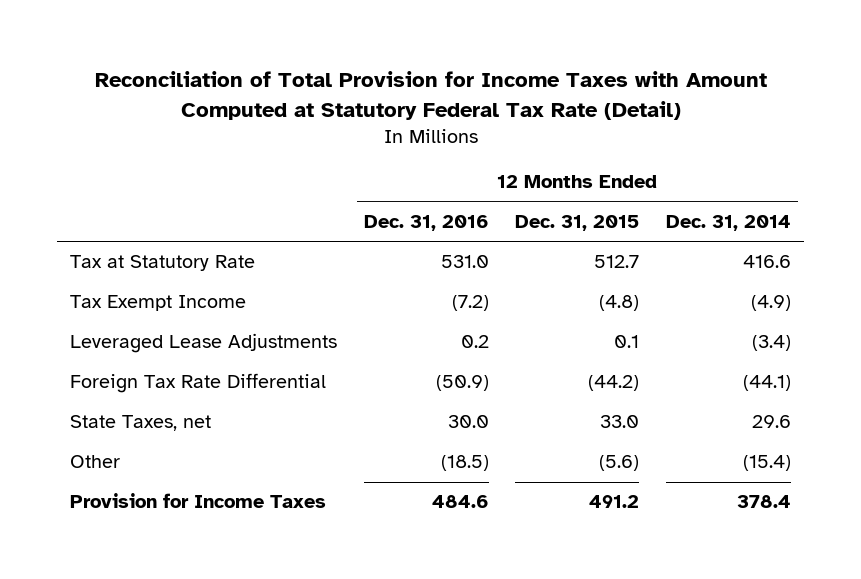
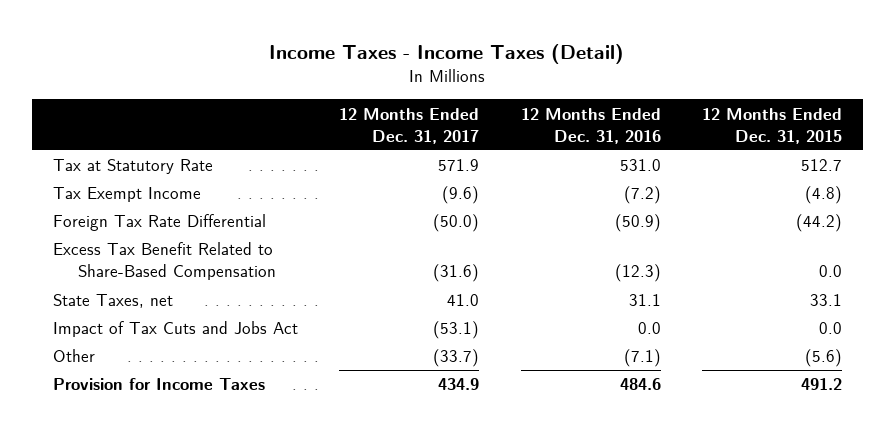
[94,70,767,120] Reconciliation of Total Provision for Income Taxes with Amount Computed at Statutory Federal Tax Rate (Detail) -> [269,43,625,64] Income Taxes - Income Taxes (Detail)
[666,214,792,231] Dec. 31, 2014 -> none
none -> [339,107,480,144] 12 Months Ended Dec. 31, 2017
[70,333,338,354] Leveraged Lease Adjustments -> none
none -> [52,242,276,281] Excess Tax Benefit Related to Share-Based Compensation
[447,415,489,429] 30.0 -> [628,294,661,307] 31.1
[600,415,640,429] 33.0 -> [810,294,843,307] 33.1
none -> [52,321,298,338] Impact of Tax Cuts and Jobs Act
[440,455,489,472] (18.5) -> [623,349,661,368] (7.1)

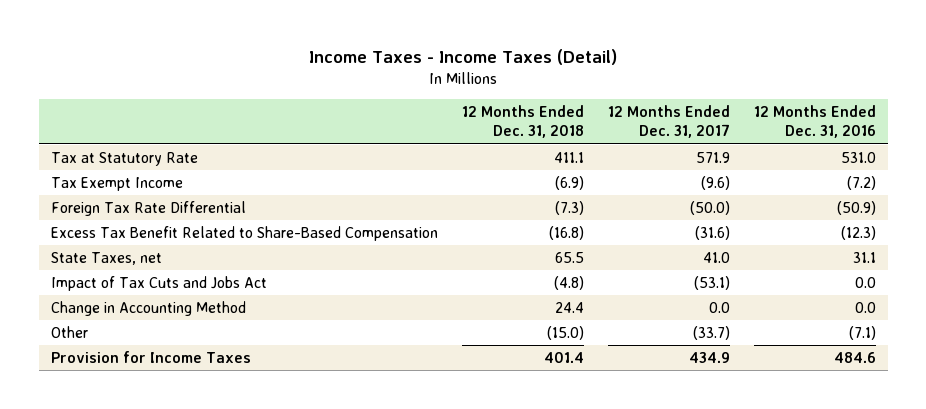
[702,107,843,144] 12 Months Ended Dec. 31, 2015 -> none
none -> [461,105,584,139] 12 Months Ended Dec. 31, 2018
none -> [50,300,246,316] Change in Accounting Method

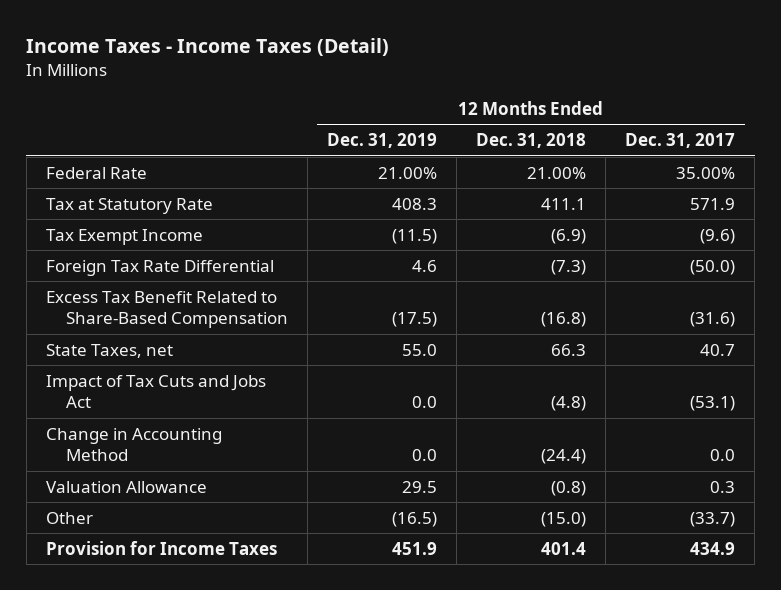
[753,105,876,139] 12 Months Ended Dec. 31, 2016 -> none
none -> [326,133,437,149] Dec. 31, 2019
none -> [45,166,147,179] Federal Rate
[554,251,584,263] 65.5 -> [550,343,586,356] 66.3
[702,251,730,263] 41.0 -> [700,343,736,356] 40.7
[554,301,584,313] 24.4 -> [540,448,586,464] (24.4)
none -> [45,480,207,493] Valuation Allowance

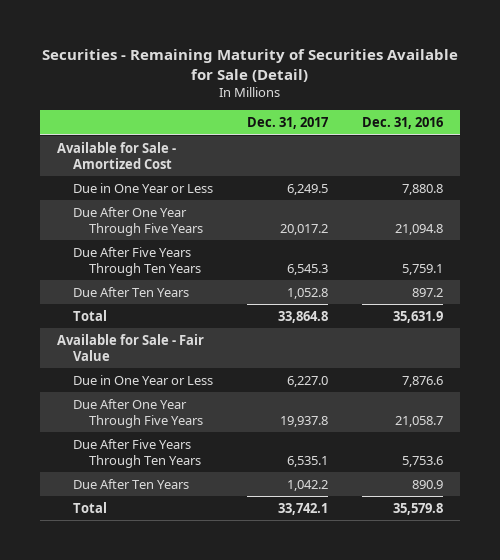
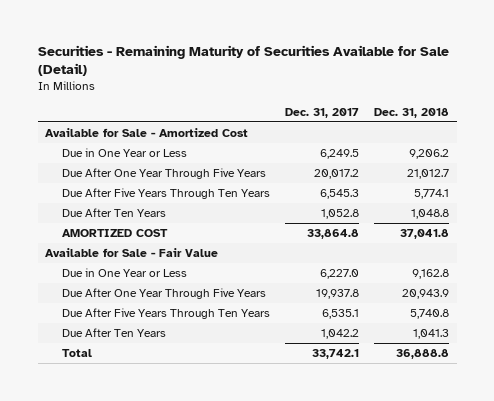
[362,117,444,130] Dec. 31, 2016 -> none
none -> [374,107,450,118] Dec. 31, 2018
[72,309,107,321] Total -> [62,228,169,237] AMORTIZED COST

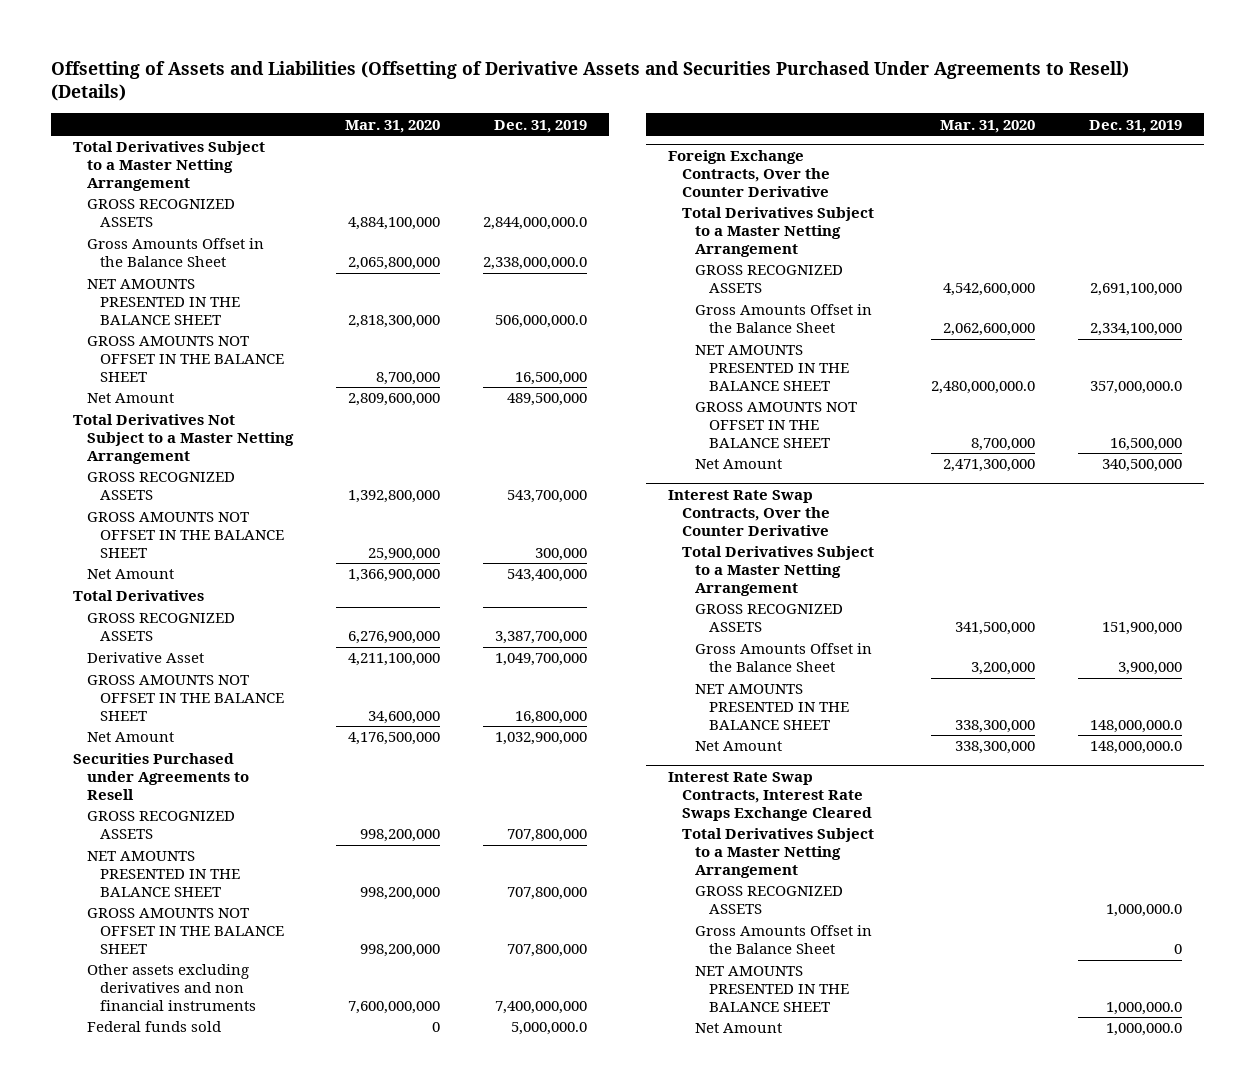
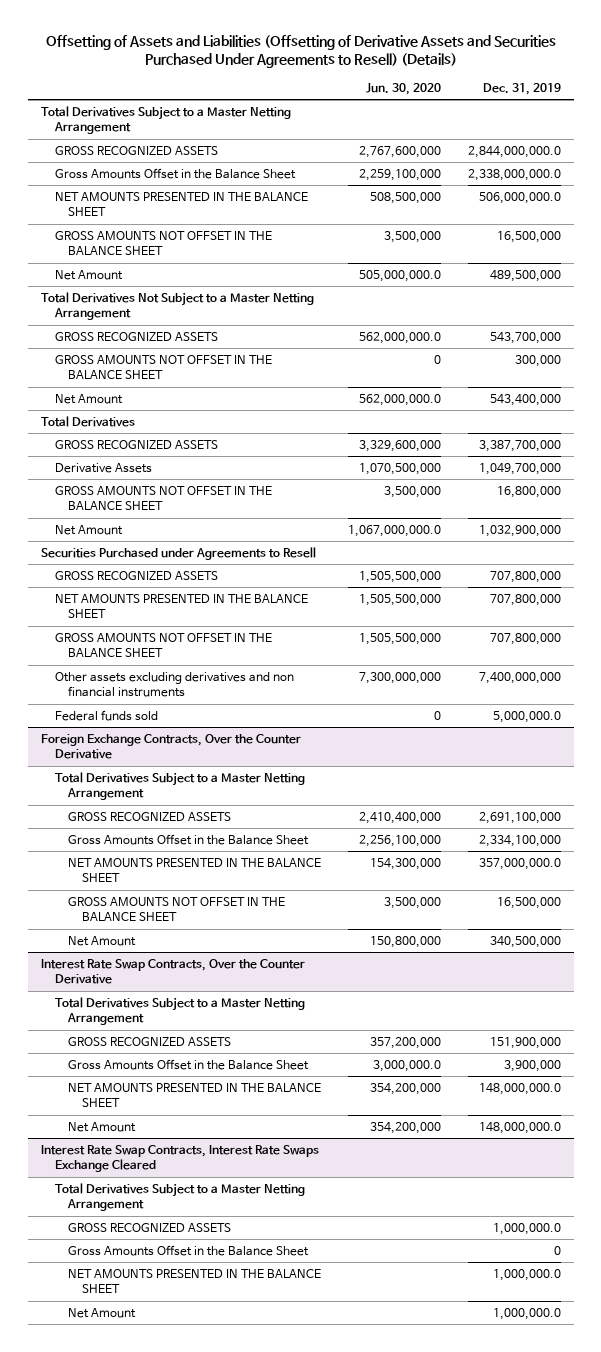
[344,119,440,133] Mar. 31, 2020 -> none
none -> [365,82,441,95] Jun. 30, 2020
[86,652,204,664] Derivative Asset -> [54,462,152,473] Derivative Assets

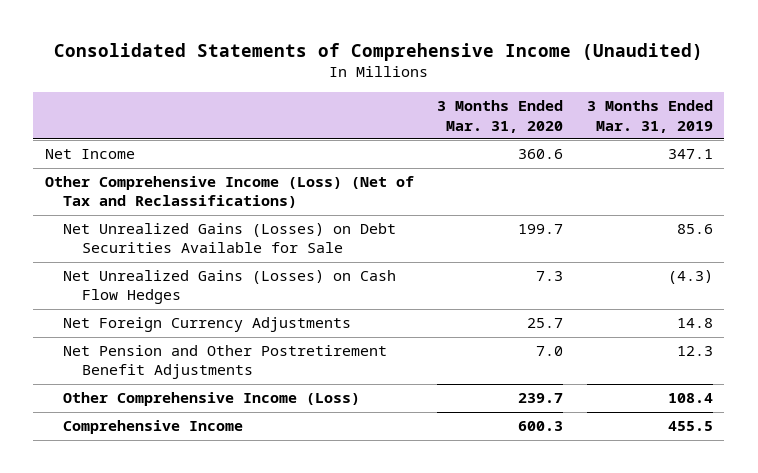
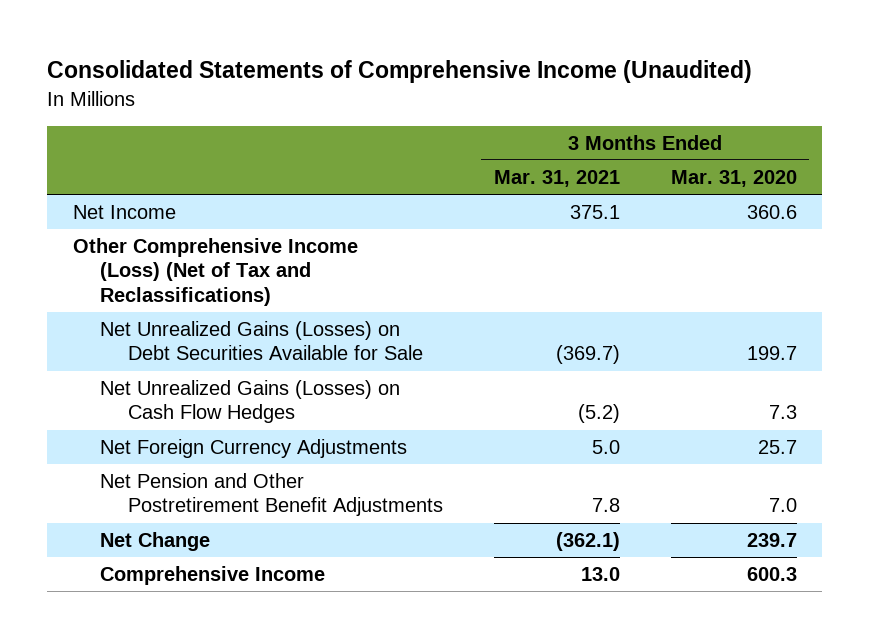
[586,100,713,133] 3 Months Ended Mar. 31, 2019 -> none
none -> [493,169,620,187] Mar. 31, 2021
[63,392,361,407] Other Comprehensive Income (Loss) -> [100,532,211,552] Net Change

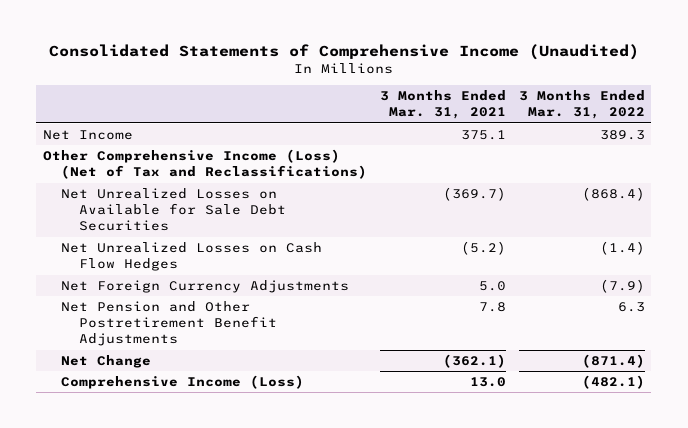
[670,169,797,187] Mar. 31, 2020 -> none
none -> [518,90,645,120] 3 Months Ended Mar. 31, 2022
[100,321,424,361] Net Unrealized Gains (Losses) on Debt Securities Available for Sale -> [60,188,287,232] Net Unrealized Losses on Available for Sale Debt Securities
[100,380,401,424] Net Unrealized Gains (Losses) on Cash Flow Hedges -> [60,242,322,272] Net Unrealized Losses on Cash Flow Hedges
[100,566,326,586] Comprehensive Income -> [60,375,304,390] Comprehensive Income (Loss)

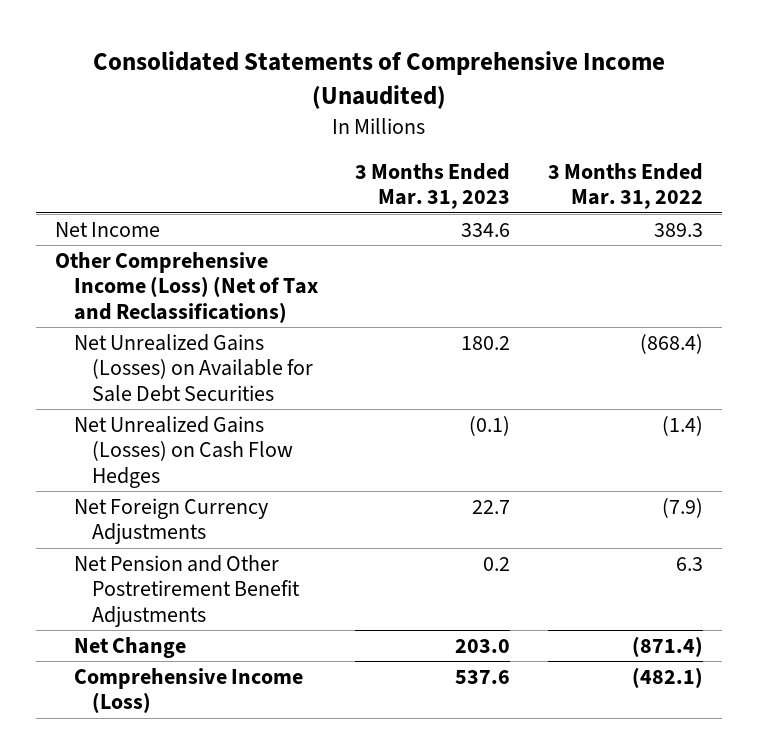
[379,90,506,120] 3 Months Ended Mar. 31, 2021 -> none
none -> [355,162,511,210] 3 Months Ended Mar. 31, 2023
[60,188,287,232] Net Unrealized Losses on Available for Sale Debt Securities -> [73,333,314,402] Net Unrealized Gains (Losses) on Available for Sale Debt Securities
[60,242,322,272] Net Unrealized Losses on Cash Flow Hedges -> [73,415,294,488] Net Unrealized Gains (Losses) on Cash Flow Hedges

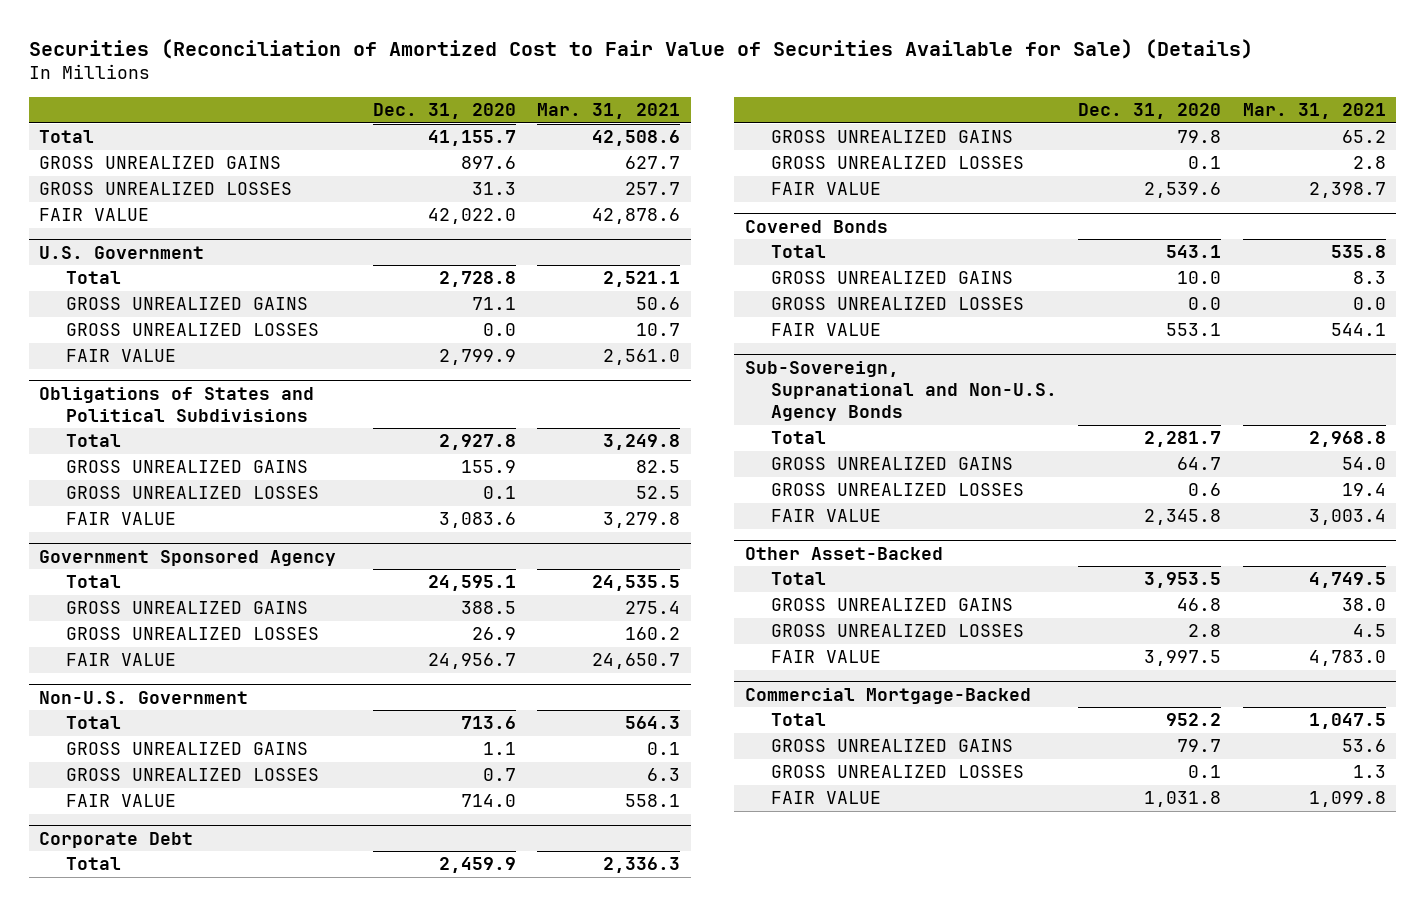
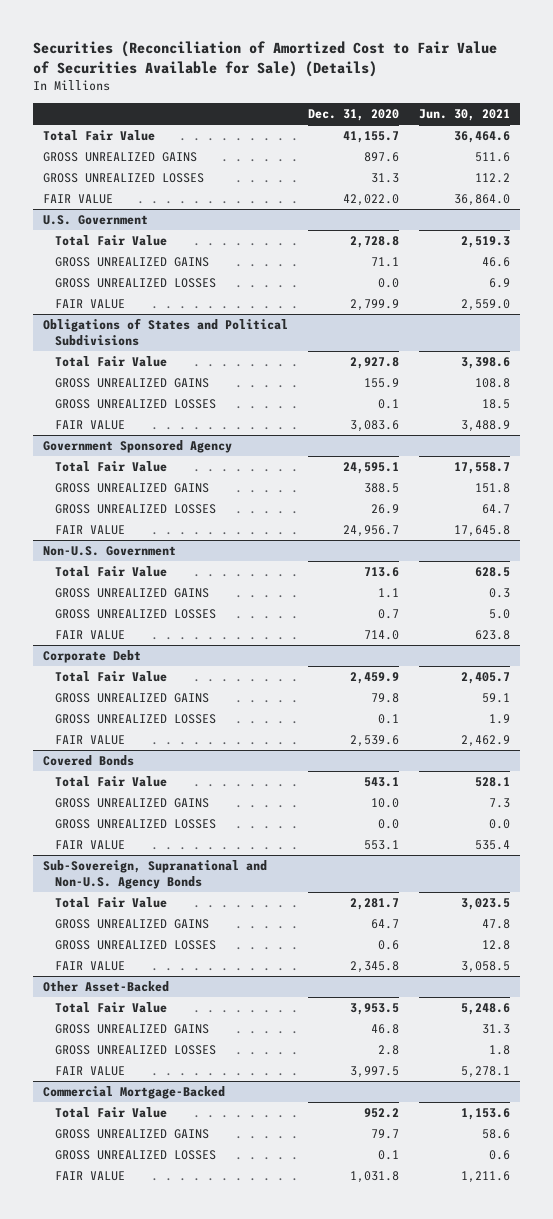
[537,103,681,120] Mar. 31, 2021 -> none
none -> [418,108,510,121] Jun. 30, 2021
[39,130,95,144] Total -> [43,130,156,142] Total Fair Value
[65,271,121,285] Total -> [55,235,168,247] Total Fair Value
[65,434,121,448] Total -> [55,356,168,368] Total Fair Value
[65,575,121,589] Total -> [55,461,168,473] Total Fair Value
[65,716,121,730] Total -> [55,566,168,578] Total Fair Value
[65,857,121,871] Total -> [55,671,168,683] Total Fair Value
[771,245,827,259] Total -> [55,776,168,788] Total Fair Value
[771,431,827,445] Total -> [55,897,168,909] Total Fair Value
[771,572,827,586] Total -> [55,1002,168,1014] Total Fair Value
[771,713,827,727] Total -> [55,1107,168,1119] Total Fair Value

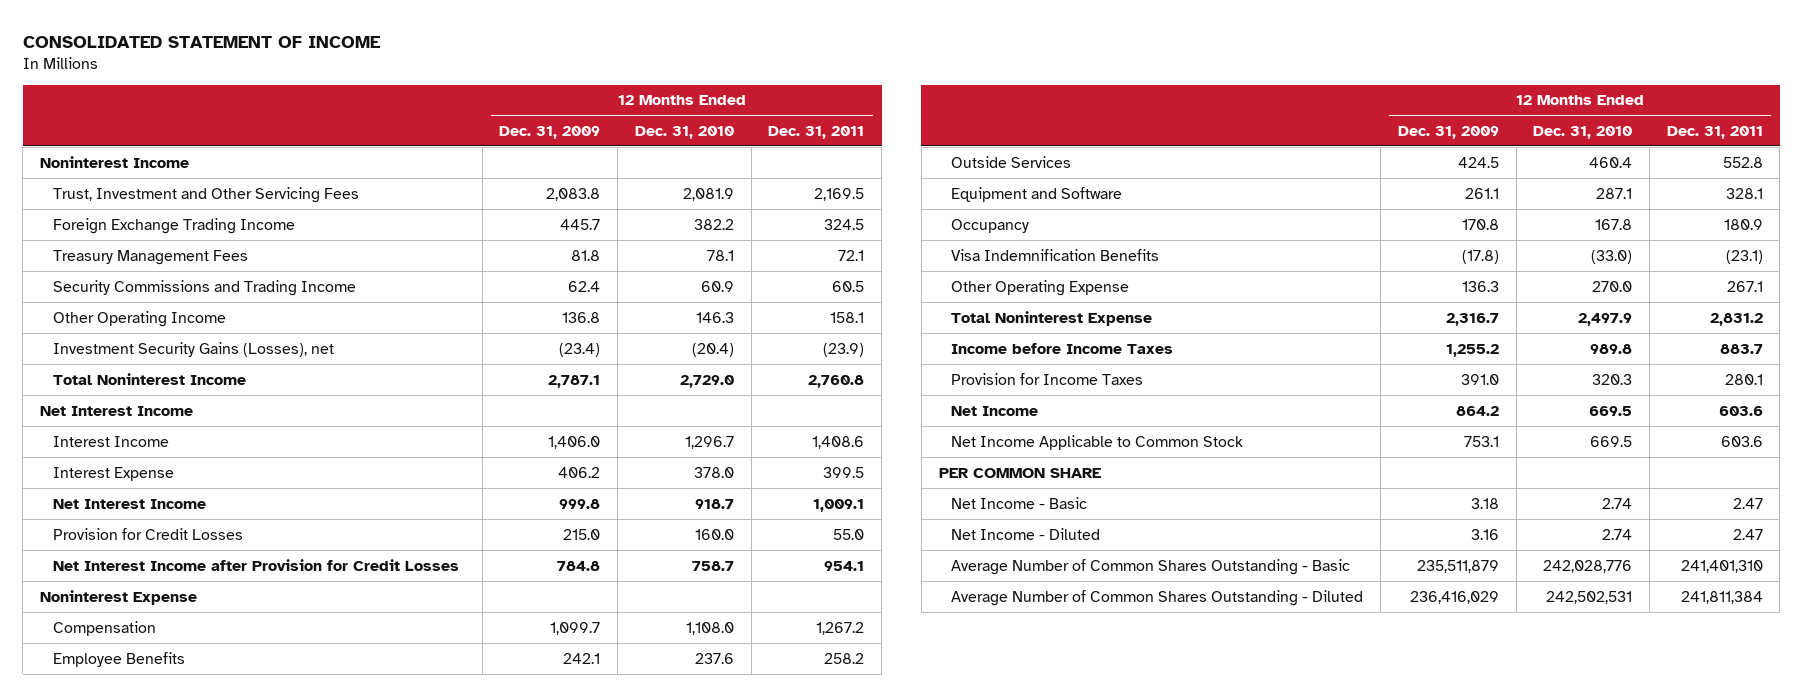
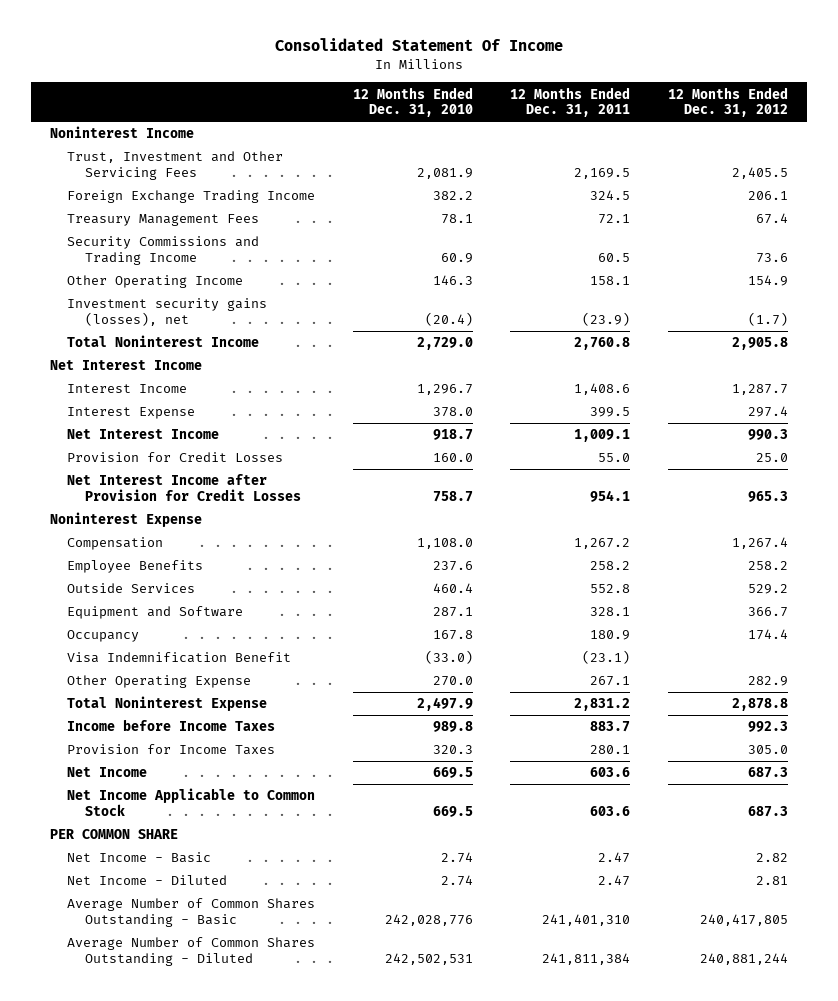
[22,35,381,48] CONSOLIDATED STATEMENT OF INCOME -> [274,38,563,52] Consolidated Statement Of Income
[499,125,601,139] Dec. 31, 2009 -> none
none -> [667,86,788,118] 12 Months Ended Dec. 31, 2012
[53,341,335,357] Investment Security Gains (Losses), net -> [67,298,268,327] Investment security gains (losses), net
[951,248,1160,261] Visa Indemnification Benefits -> [67,652,292,664] Visa Indemnification Benefit

